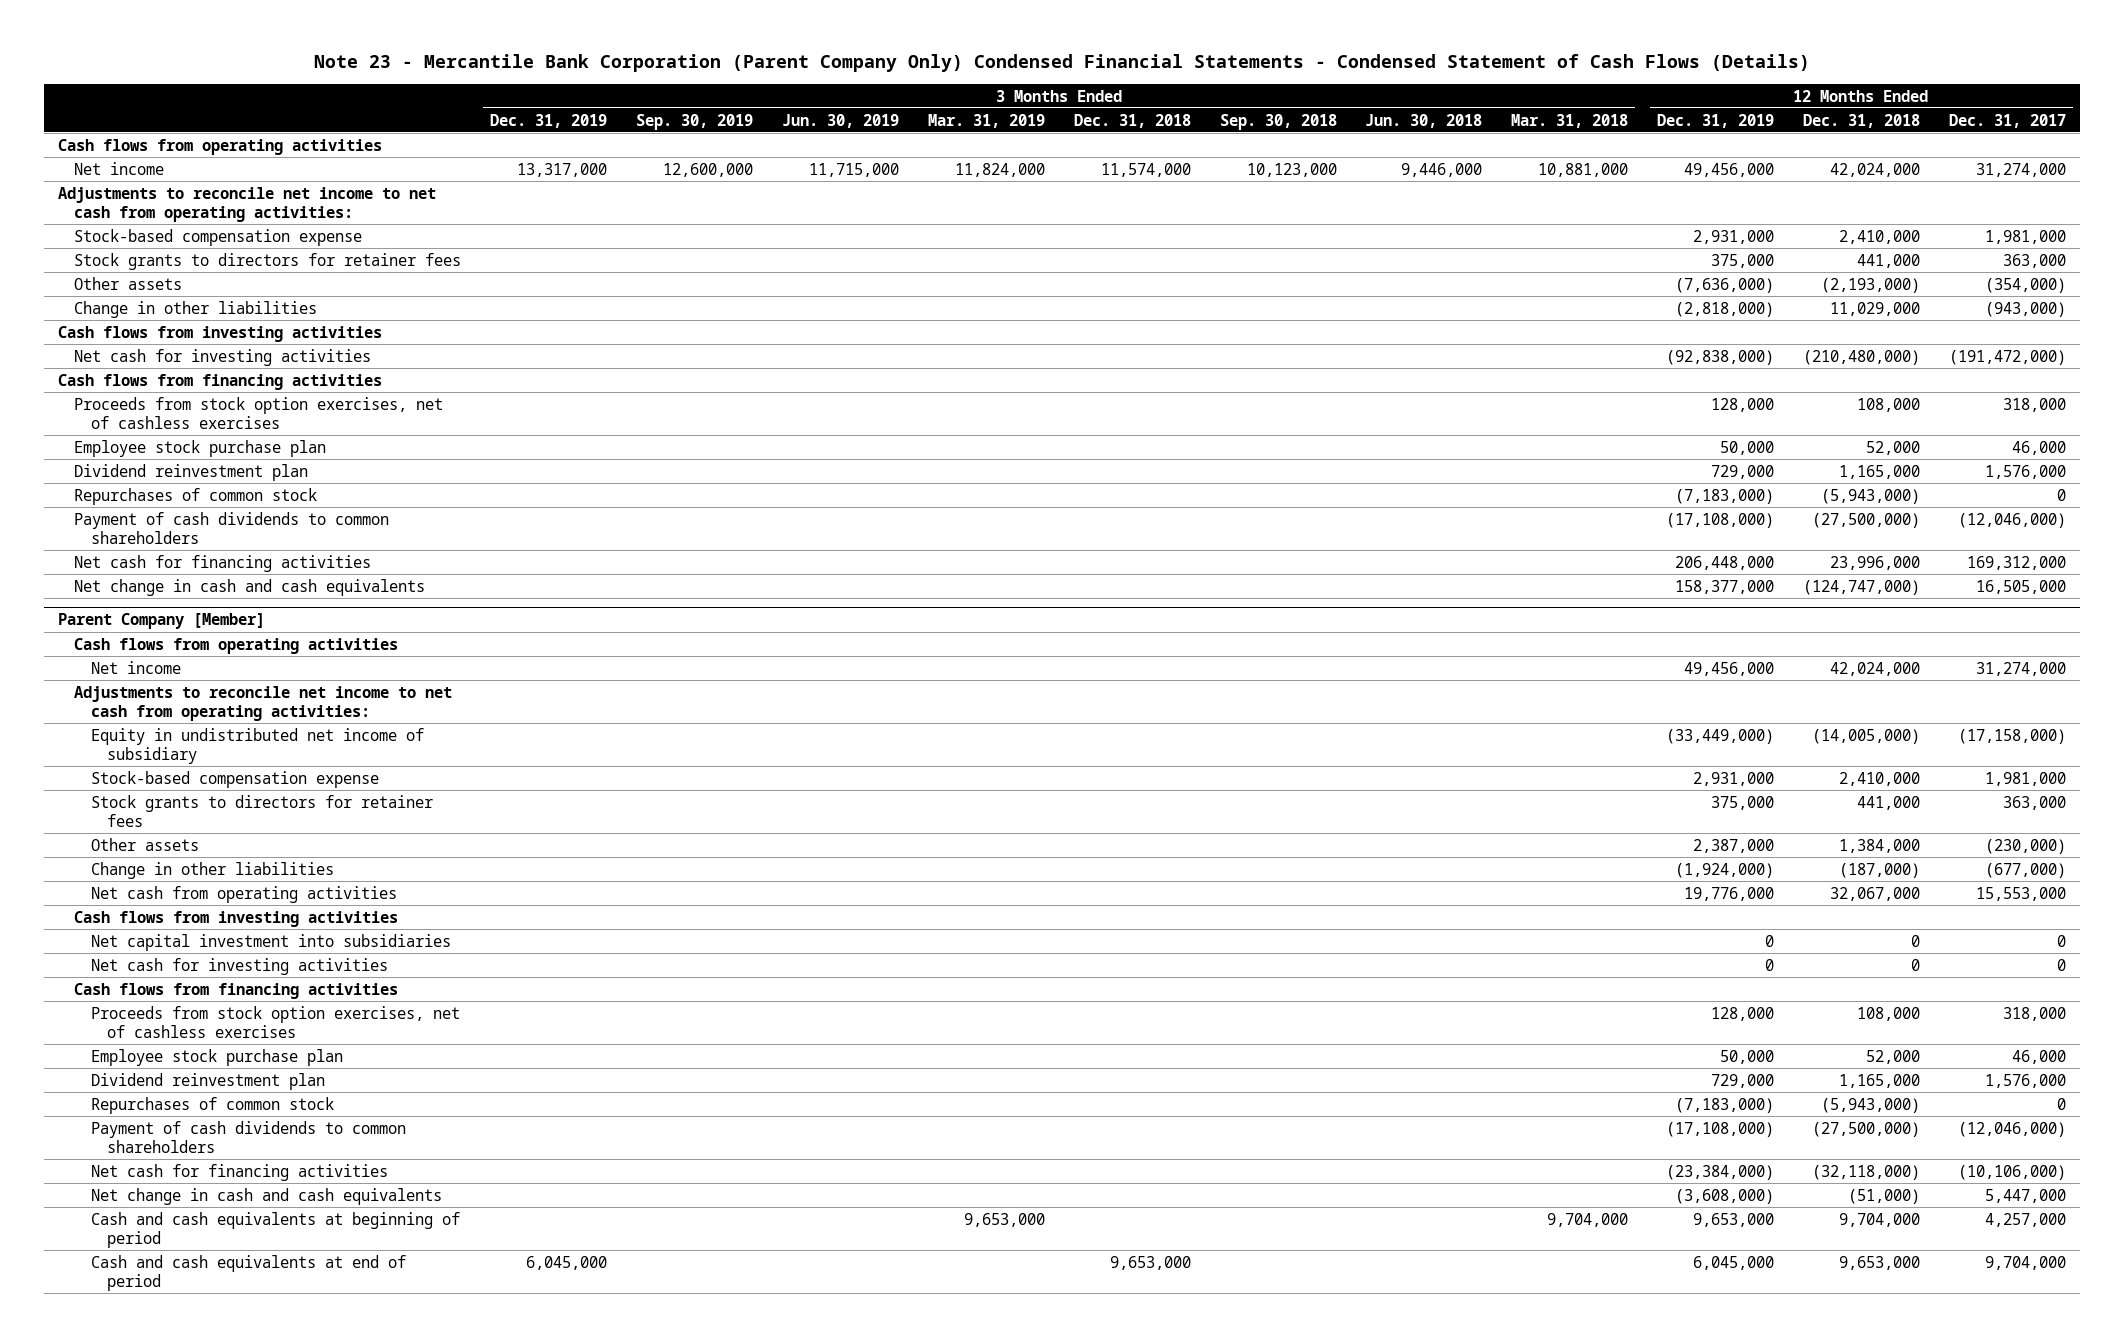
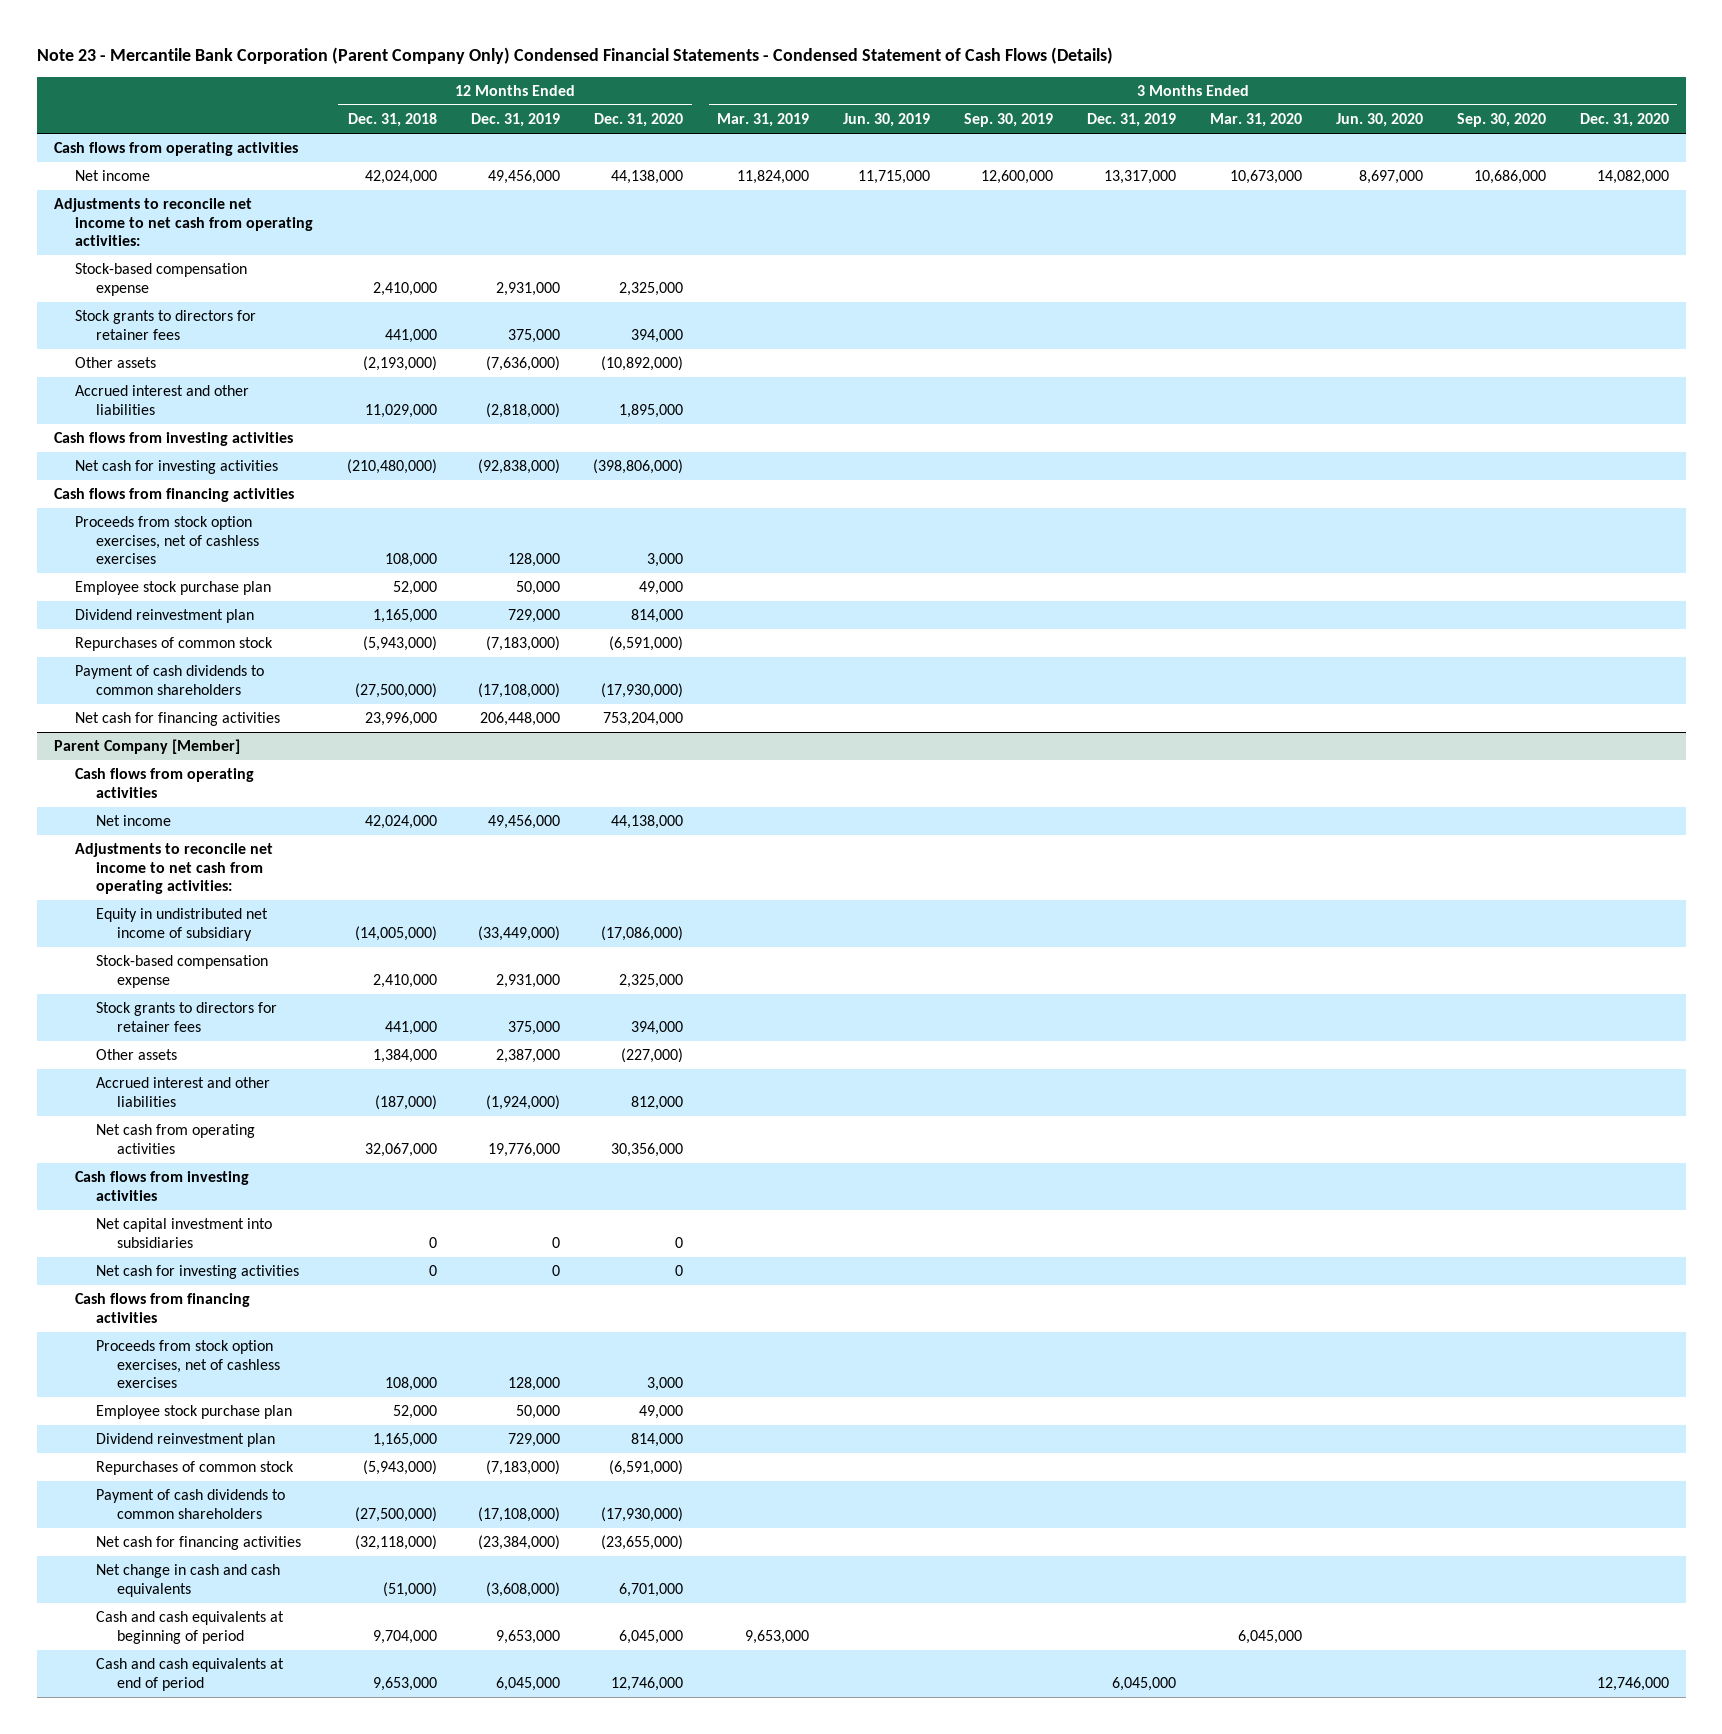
[1073,113,1191,128] Dec. 31, 2018 -> none
[1219,113,1337,130] Sep. 30, 2018 -> none
[1365,113,1483,128] Jun. 30, 2018 -> none
[1511,113,1629,128] Mar. 31, 2018 -> none
[1948,113,2066,128] Dec. 31, 2017 -> none
none -> [594,113,684,128] Dec. 31, 2020
none -> [1210,113,1303,128] Mar. 31, 2020
none -> [1336,113,1424,128] Jun. 30, 2020
none -> [1456,113,1546,128] Sep. 30, 2020
none -> [1579,113,1669,128] Dec. 31, 2020
[74,300,318,318] Change in other liabilities -> [74,385,249,415] Accrued interest and other liabilities
[74,578,426,596] Net change in cash and cash equivalents -> none
[90,861,334,879] Change in other liabilities -> [95,1077,270,1107] Accrued interest and other liabilities

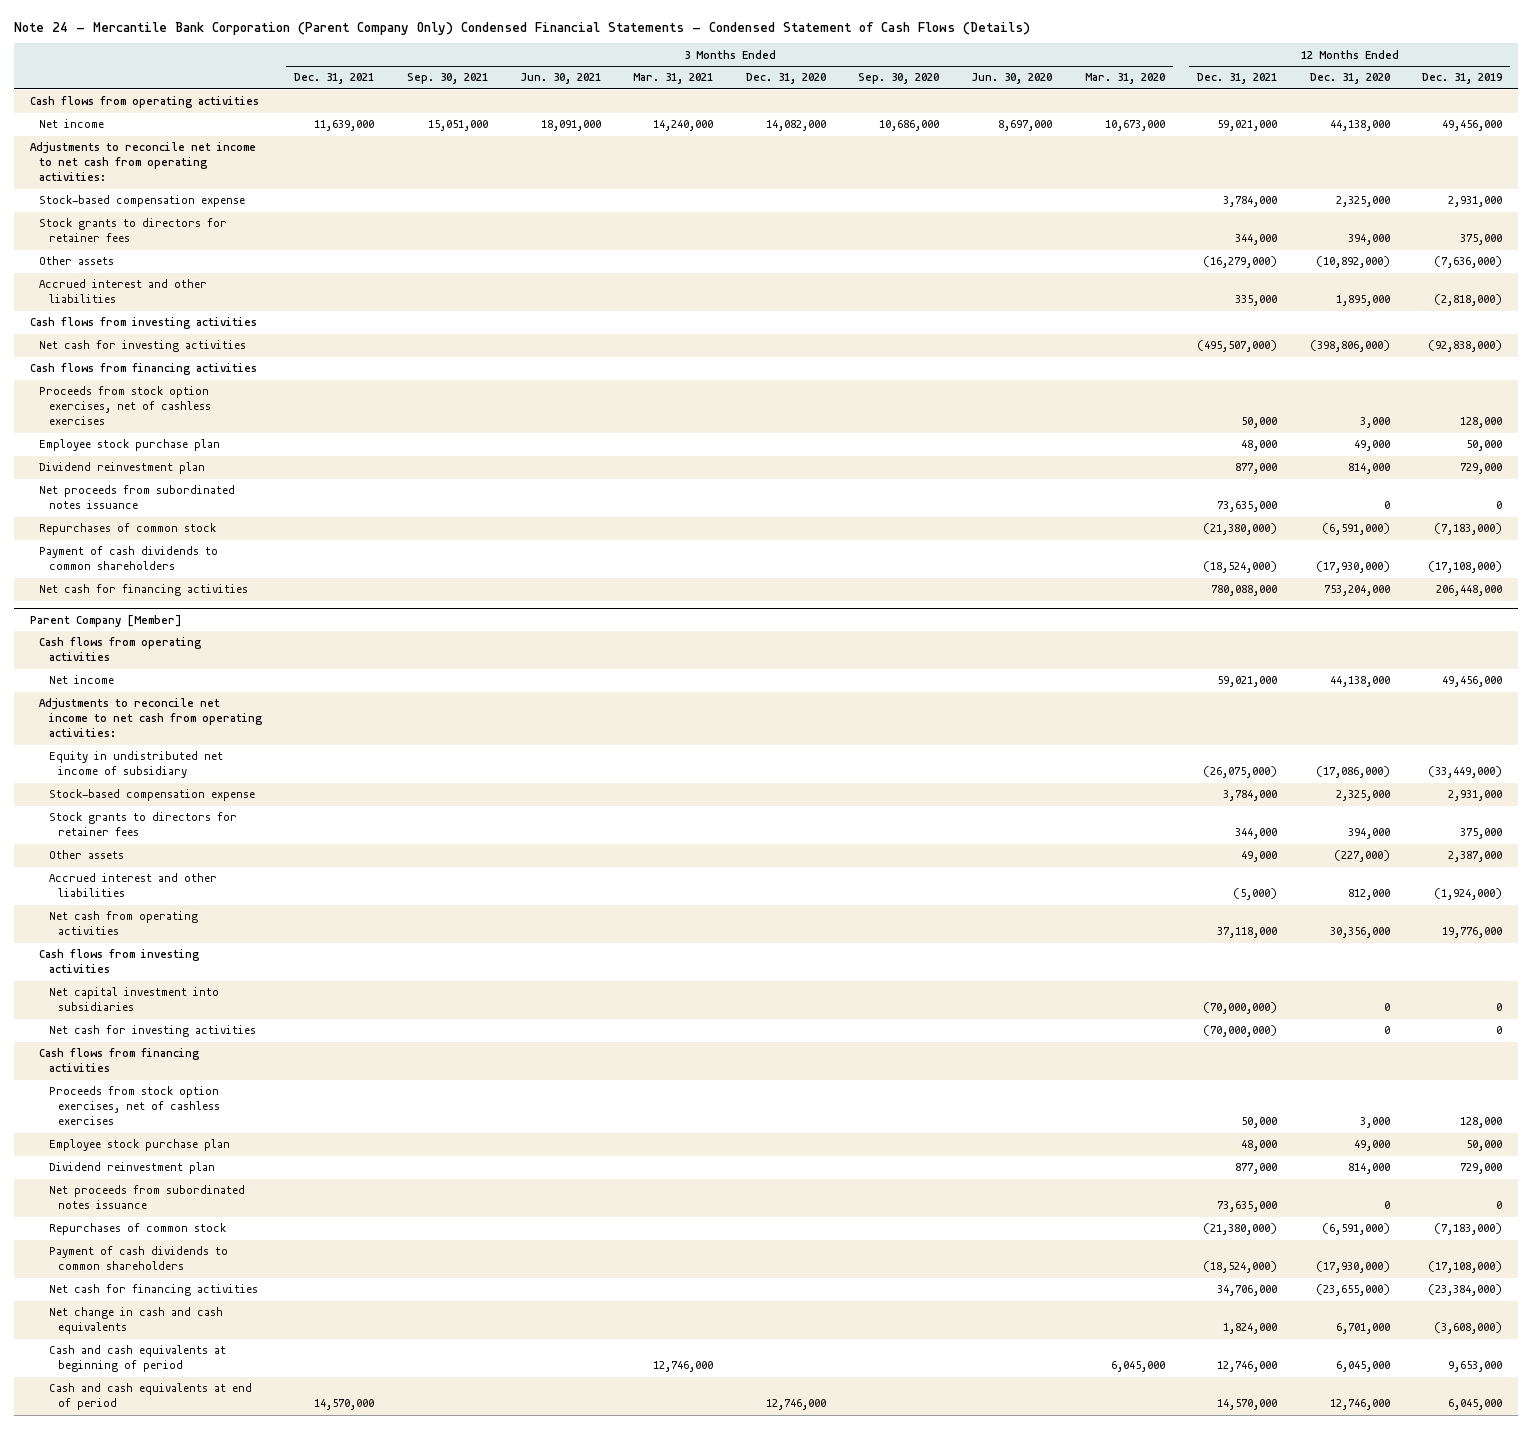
[36,47,1113,65] Note 23 - Mercantile Bank Corporation (Parent Company Only) Condensed Financial Statements - Condensed Statement of Cash Flows (Details) -> [13,21,1030,35] Note 24 - Mercantile Bank Corporation (Parent Company Only) Condensed Financial Statements - Condensed Statement of Cash Flows (Details)
[347,113,437,128] Dec. 31, 2018 -> none
[717,113,810,128] Mar. 31, 2019 -> none
[843,113,931,128] Jun. 30, 2019 -> none
[964,113,1054,128] Sep. 30, 2019 -> none
[1087,113,1177,128] Dec. 31, 2019 -> none
none -> [294,73,375,85] Dec. 31, 2021
none -> [406,73,488,85] Sep. 30, 2021
none -> [519,73,601,85] Jun. 30, 2021
none -> [633,73,714,85] Mar. 31, 2021
none -> [1197,73,1278,85] Dec. 31, 2021
none -> [39,485,236,510] Net proceeds from subordinated notes issuance
none -> [48,1185,245,1210] Net proceeds from subordinated notes issuance

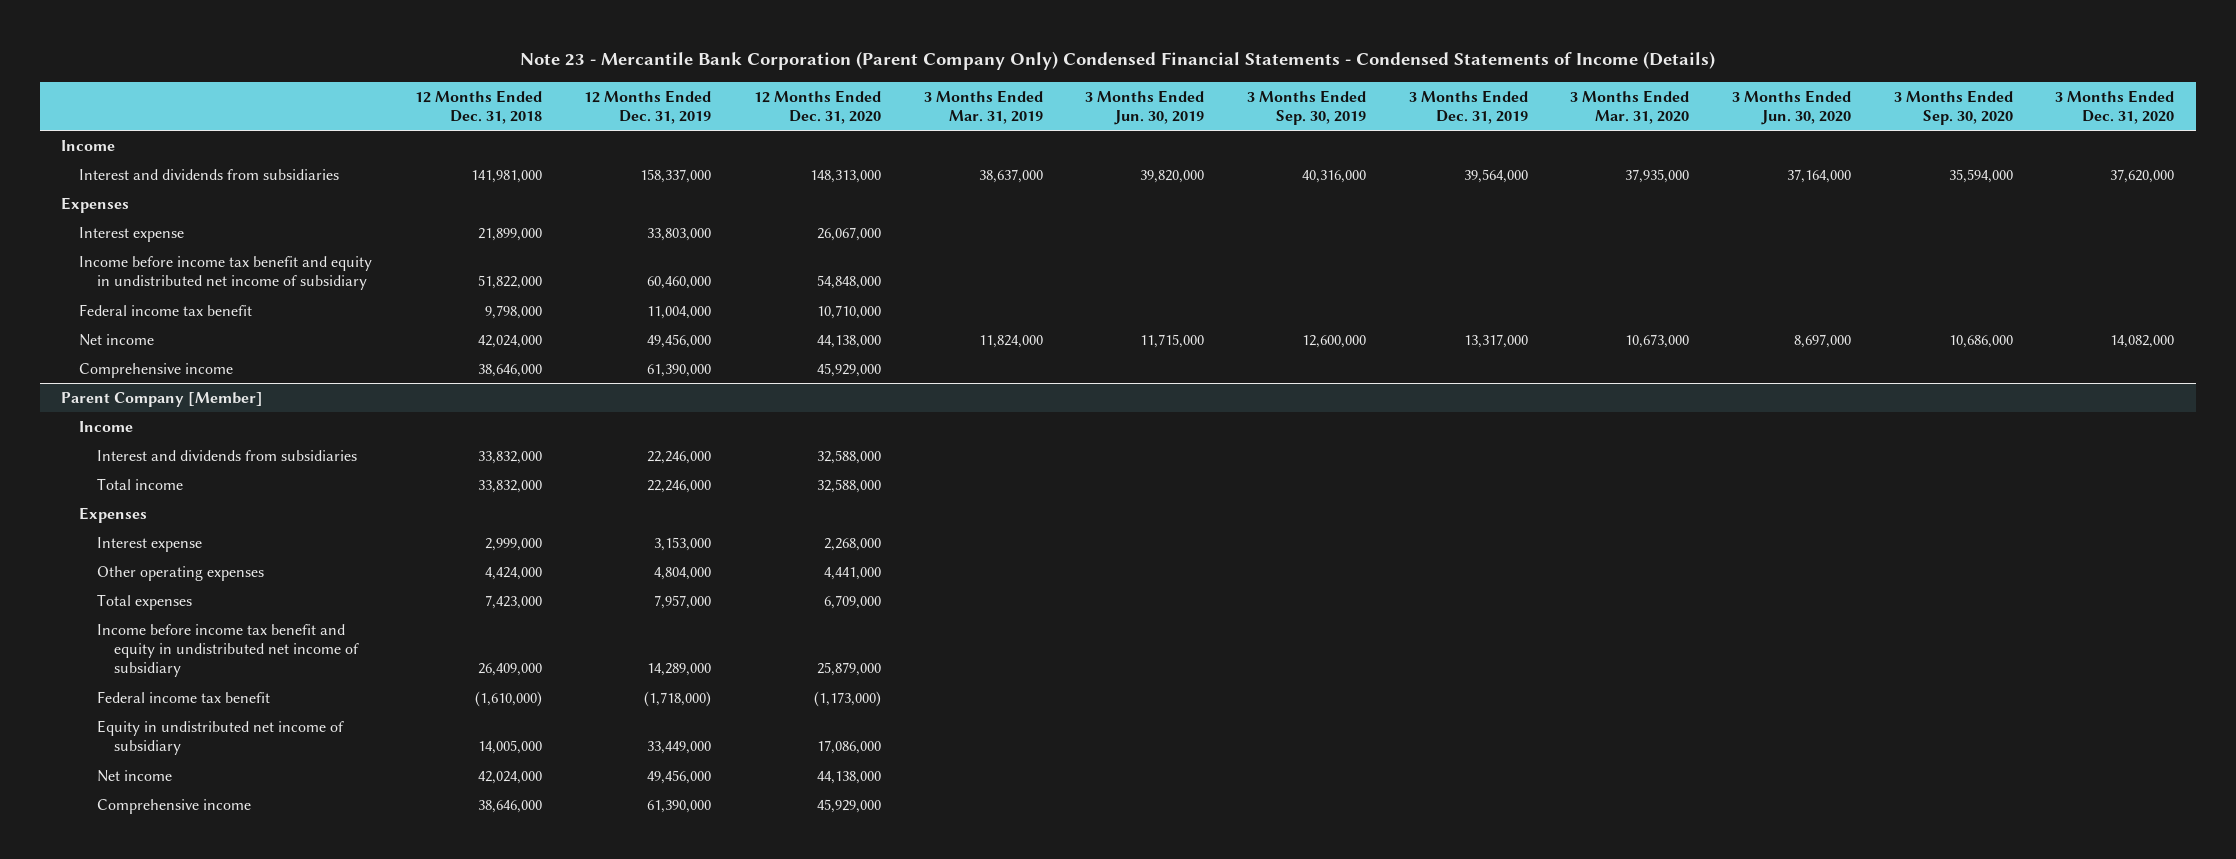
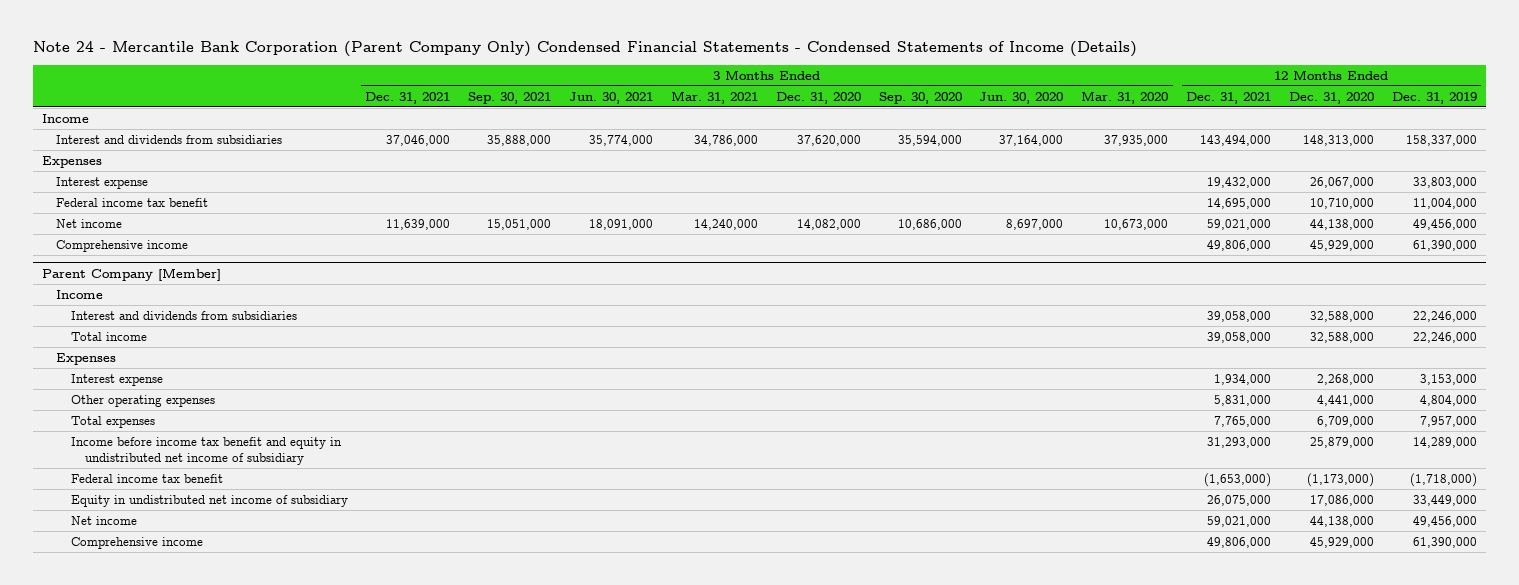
[519,51,1715,71] Note 23 - Mercantile Bank Corporation (Parent Company Only) Condensed Financial Statements - Condensed Statements of Income (Details) -> [32,41,1137,58] Note 24 - Mercantile Bank Corporation (Parent Company Only) Condensed Financial Statements - Condensed Statements of Income (Details)
[414,89,542,124] 12 Months Ended Dec. 31, 2018 -> none
[923,89,1043,124] 3 Months Ended Mar. 31, 2019 -> none
[1085,89,1205,125] 3 Months Ended Jun. 30, 2019 -> none
[1246,89,1366,125] 3 Months Ended Sep. 30, 2019 -> none
[1408,89,1528,124] 3 Months Ended Dec. 31, 2019 -> none
none -> [365,91,451,104] Dec. 31, 2021
none -> [468,91,552,104] Sep. 30, 2021
none -> [569,91,654,104] Jun. 30, 2021
none -> [670,90,758,104] Mar. 31, 2021
none -> [1186,91,1272,104] Dec. 31, 2021
[79,256,373,291] Income before income tax benefit and equity in undistributed net income of subsidiary -> none

